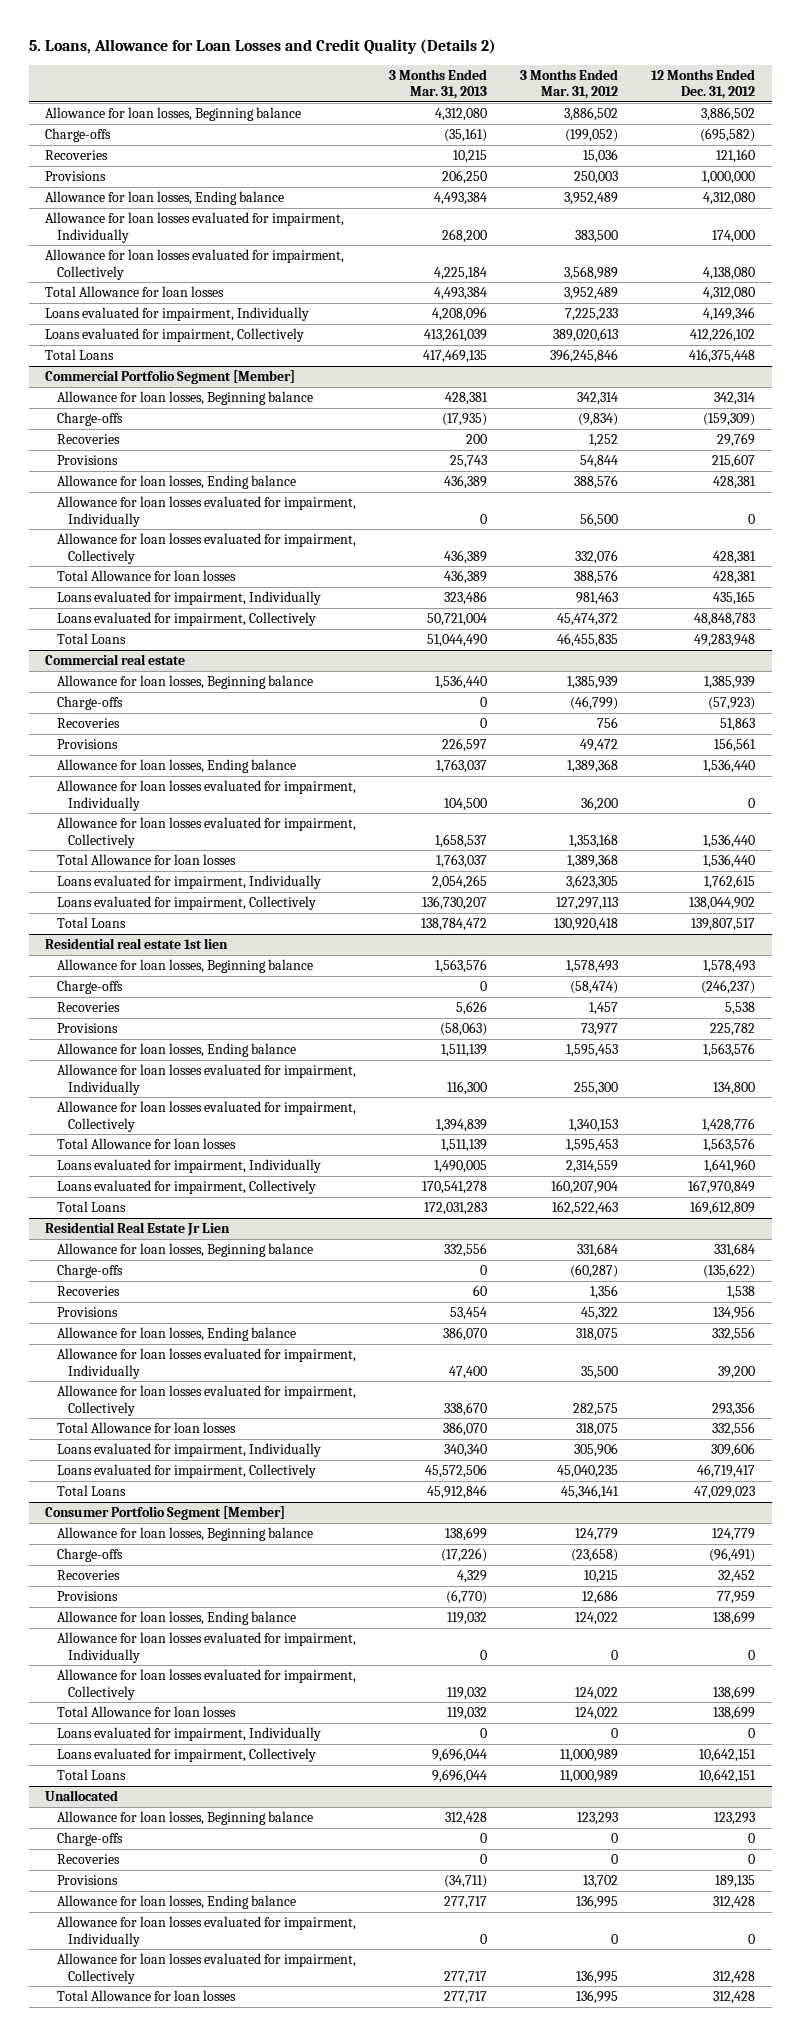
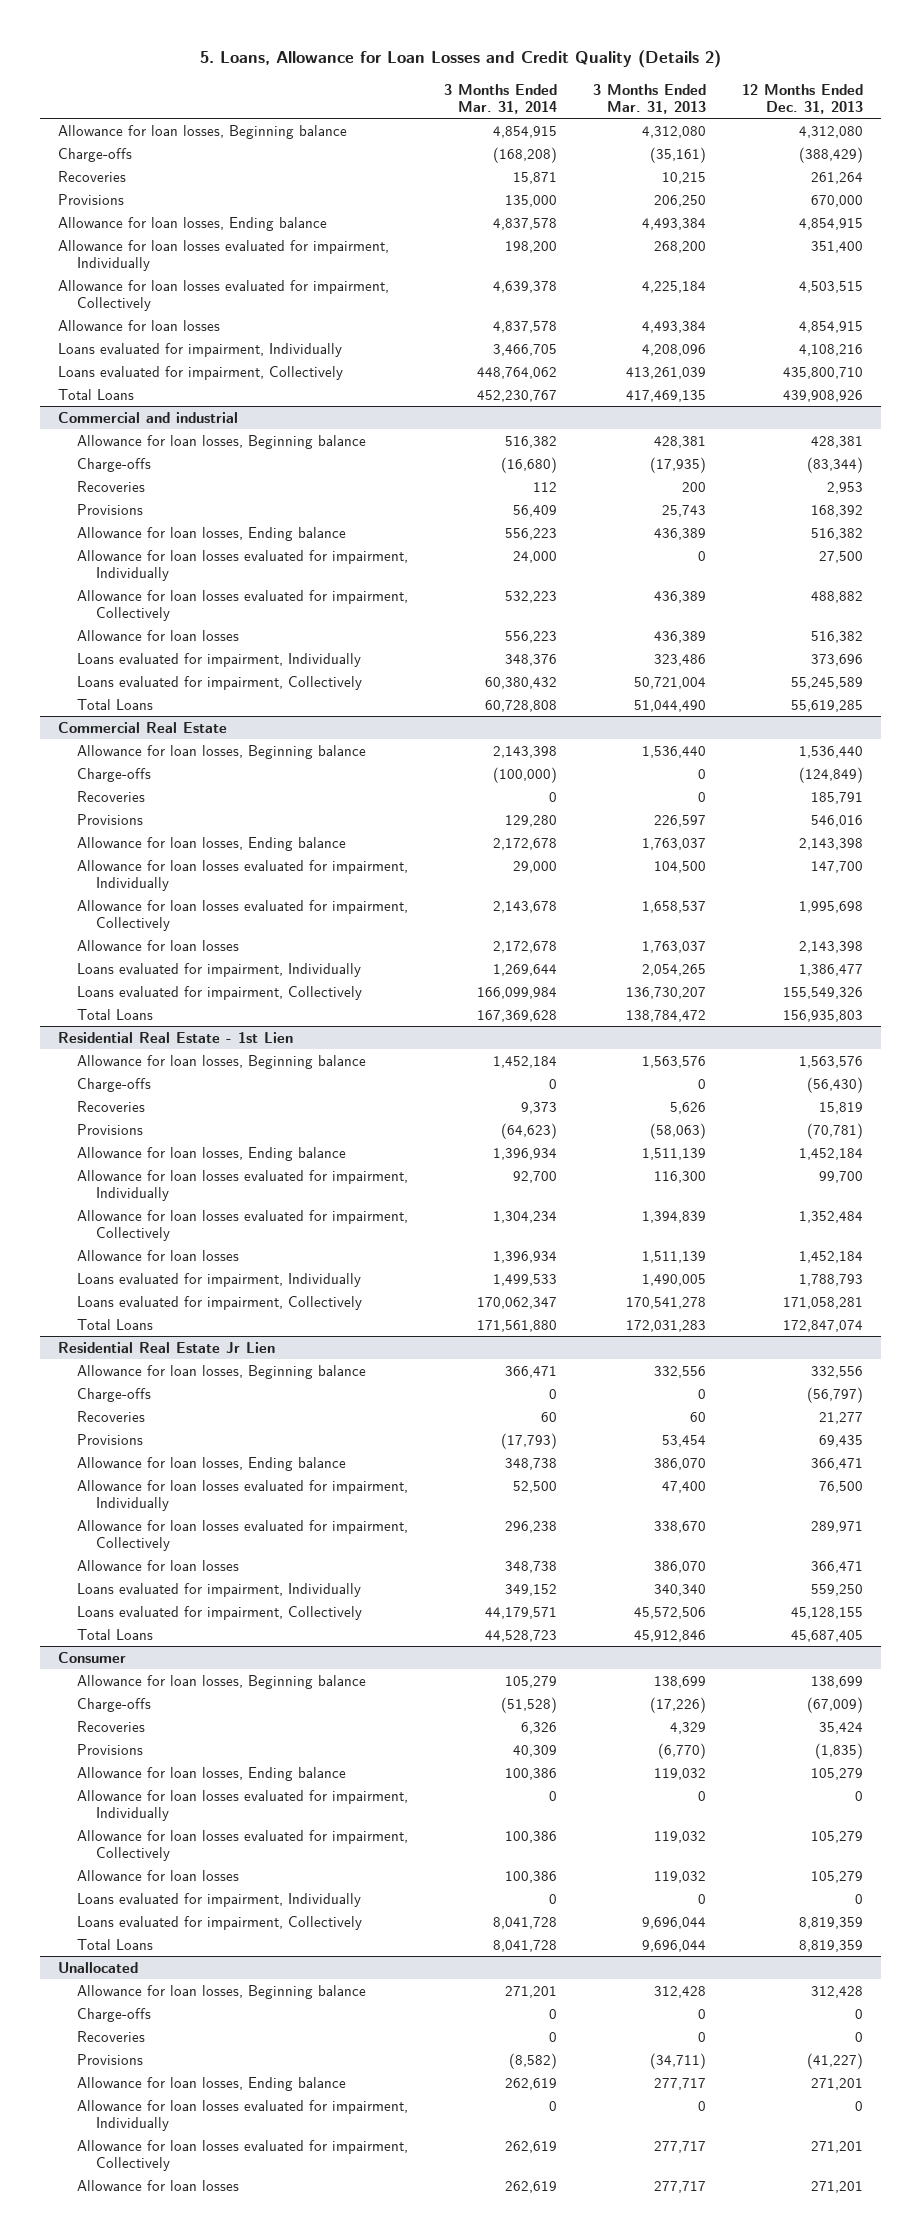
[520,68,619,100] 3 Months Ended Mar. 31, 2012 -> none
[651,68,756,100] 12 Months Ended Dec. 31, 2012 -> none
none -> [444,83,558,114] 3 Months Ended Mar. 31, 2014
none -> [742,83,864,114] 12 Months Ended Dec. 31, 2013
[45,286,225,298] Total Allowance for loan losses -> [58,319,221,331] Allowance for loan losses
[45,370,296,385] Commercial Portfolio Segment [Member] -> none
none -> [58,411,239,423] Commercial and industrial
[56,570,236,582] Total Allowance for loan losses -> [77,629,240,641] Allowance for loan losses
[45,654,186,666] Commercial real estate -> [58,721,228,733] Commercial Real Estate
[56,854,236,866] Total Allowance for loan losses -> [77,939,240,951] Allowance for loan losses
[45,938,229,950] Residential real estate 1st lien -> [58,1031,294,1043] Residential Real Estate - 1st Lien
[56,1138,236,1150] Total Allowance for loan losses -> [77,1249,240,1261] Allowance for loan losses
[56,1422,236,1434] Total Allowance for loan losses -> [77,1559,240,1571] Allowance for loan losses
[45,1506,286,1521] Consumer Portfolio Segment [Member] -> none
none -> [58,1651,127,1663] Consumer
[56,1706,236,1718] Total Allowance for loan losses -> [77,1869,240,1881] Allowance for loan losses
[56,1990,236,2002] Total Allowance for loan losses -> [77,2179,240,2191] Allowance for loan losses

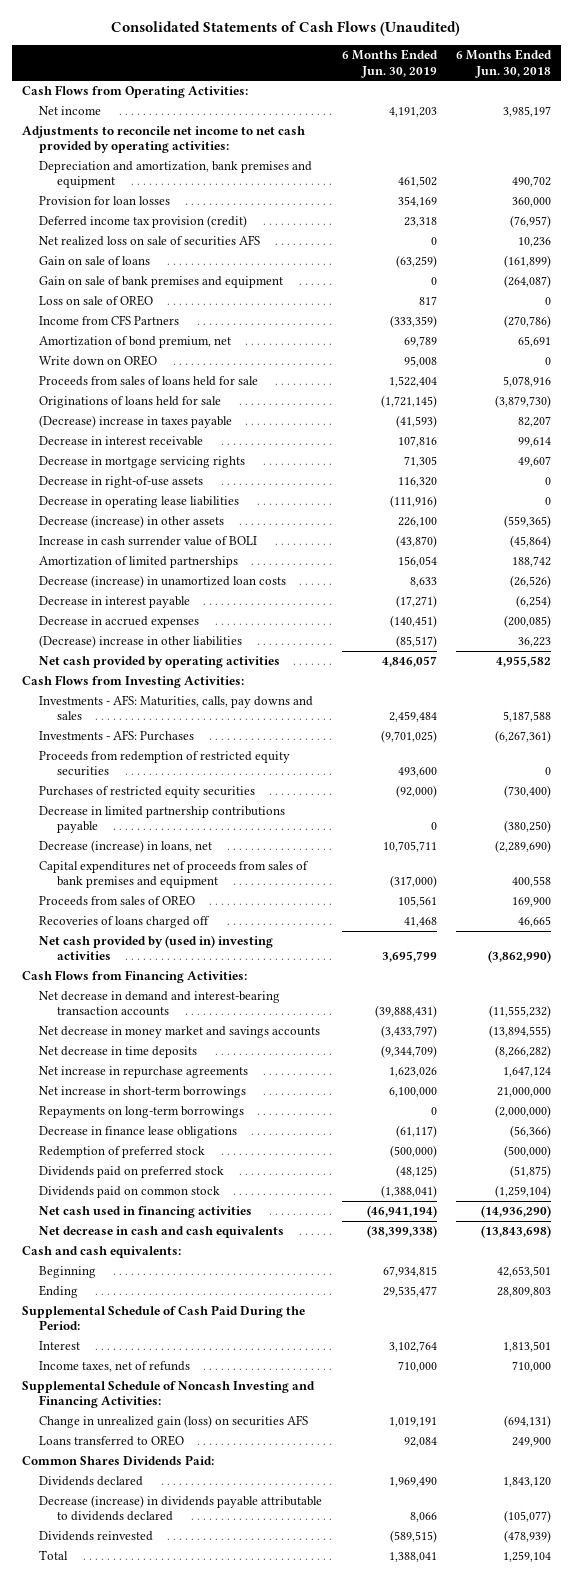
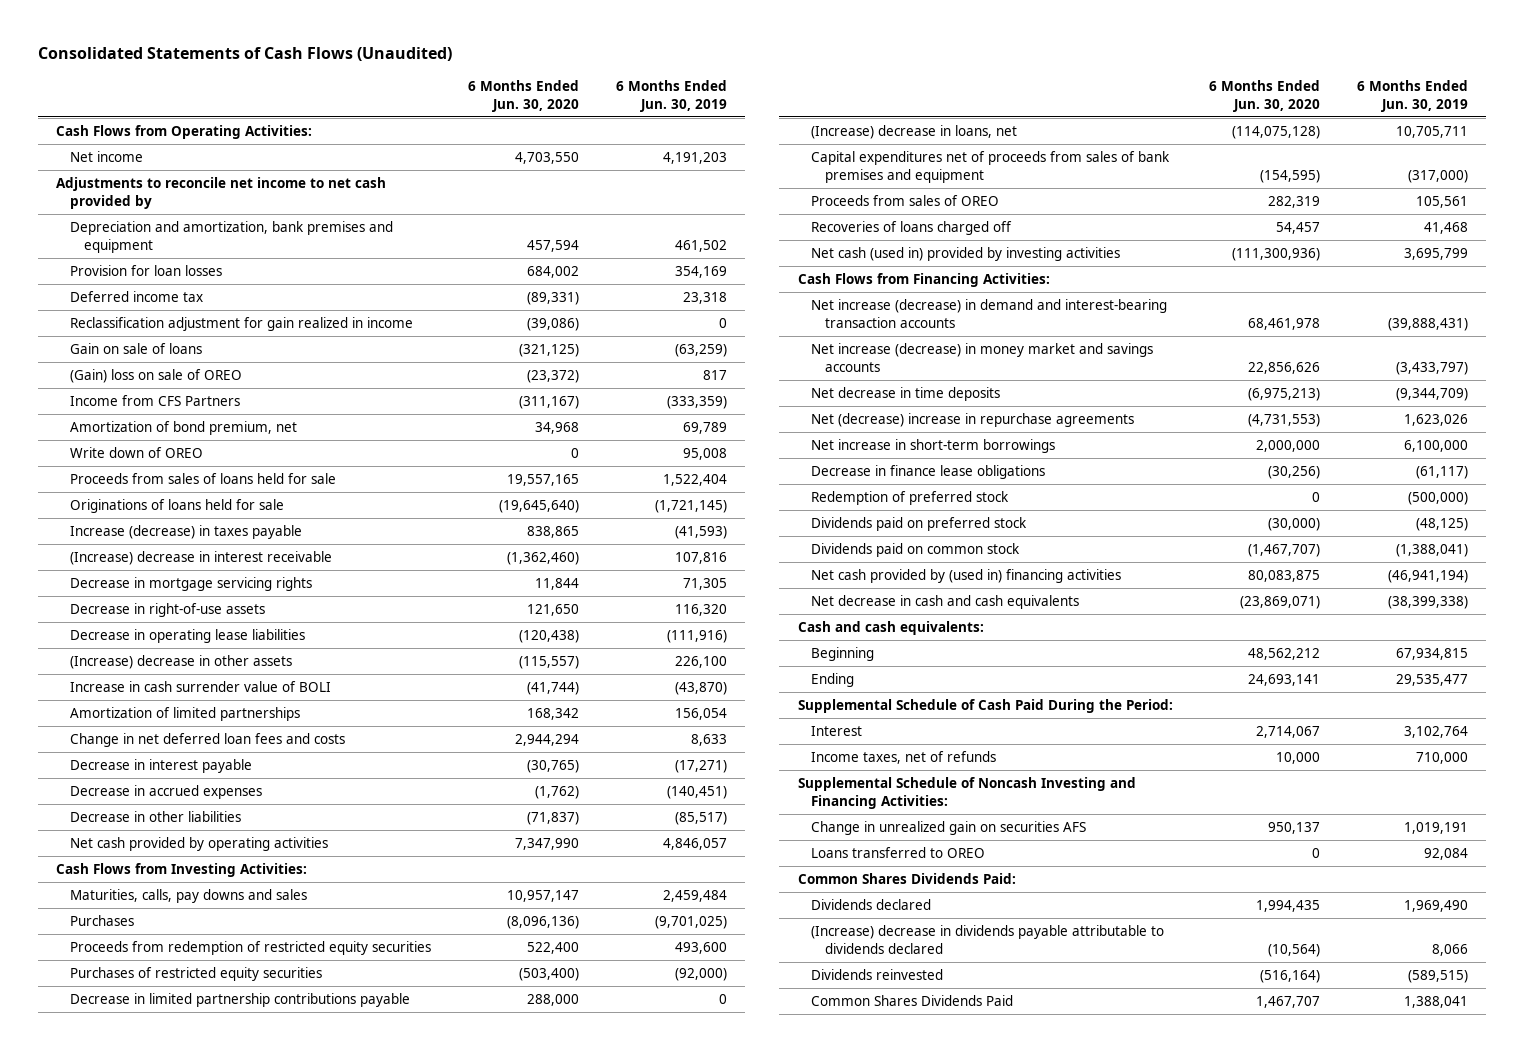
[456,49,553,78] 6 Months Ended Jun. 30, 2018 -> none
none -> [467,79,579,112] 6 Months Ended Jun. 30, 2020
[21,126,305,154] Adjustments to reconcile net income to net cash provided by operating activities: -> [56,177,387,209] Adjustments to reconcile net income to net cash provided by
[39,215,248,229] Deferred income tax provision (credit) -> [69,291,203,303] Deferred income tax
[39,235,261,247] Net realized loss on sale of securities AFS -> [69,317,413,332] Reclassification adjustment for gain realized in income
[39,276,284,289] Gain on sale of bank premises and equipment -> none
[39,295,154,307] Loss on sale of OREO -> [69,369,242,384] (Gain) loss on sale of OREO
[39,355,158,367] Write down on OREO -> [69,447,203,459] Write down of OREO
[39,415,233,429] (Decrease) increase in taxes payable -> [69,525,302,540] Increase (decrease) in taxes payable
[39,436,204,447] Decrease in interest receivable -> [69,551,332,566] (Increase) decrease in interest receivable
[39,515,225,529] Decrease (increase) in other assets -> [69,655,292,670] (Increase) decrease in other assets
[39,575,287,589] Decrease (increase) in unamortized loan costs -> [69,733,345,748] Change in net deferred loan fees and costs
[39,635,243,649] (Decrease) increase in other liabilities -> [69,811,241,823] Decrease in other liabilities
[39,695,314,721] Investments - AFS: Maturities, calls, pay downs and sales -> [69,889,307,904] Maturities, calls, pay downs and sales
[39,730,195,742] Investments - AFS: Purchases -> [69,915,134,927] Purchases
[39,840,213,854] Decrease (increase) in loans, net -> [811,125,1018,140] (Increase) decrease in loans, net
[39,935,274,961] Net cash provided by (used in) investing activities -> [811,247,1121,262] Net cash (used in) provided by investing activities
[39,991,281,1017] Net decrease in demand and interest-bearing transaction accounts -> [811,299,1168,328] Net increase (decrease) in demand and interest-bearing transaction accounts
[39,1026,321,1039] Net decrease in money market and savings accounts -> [811,343,1154,372] Net increase (decrease) in money market and savings accounts
[39,1066,249,1079] Net increase in repurchase agreements -> [811,413,1135,428] Net (decrease) increase in repurchase agreements
[39,1106,245,1119] Repayments on long-term borrowings -> none
[39,1206,253,1219] Net cash used in financing activities -> [811,569,1122,584] Net cash provided by (used in) financing activities
[39,1415,309,1429] Change in unrealized gain (loss) on securities AFS -> [811,821,1087,836] Change in unrealized gain on securities AFS
[39,1495,323,1522] Decrease (increase) in dividends payable attributable to dividends declared -> [811,925,1165,954] (Increase) decrease in dividends payable attributable to dividends declared
[39,1550,69,1561] Total -> [811,995,1014,1007] Common Shares Dividends Paid

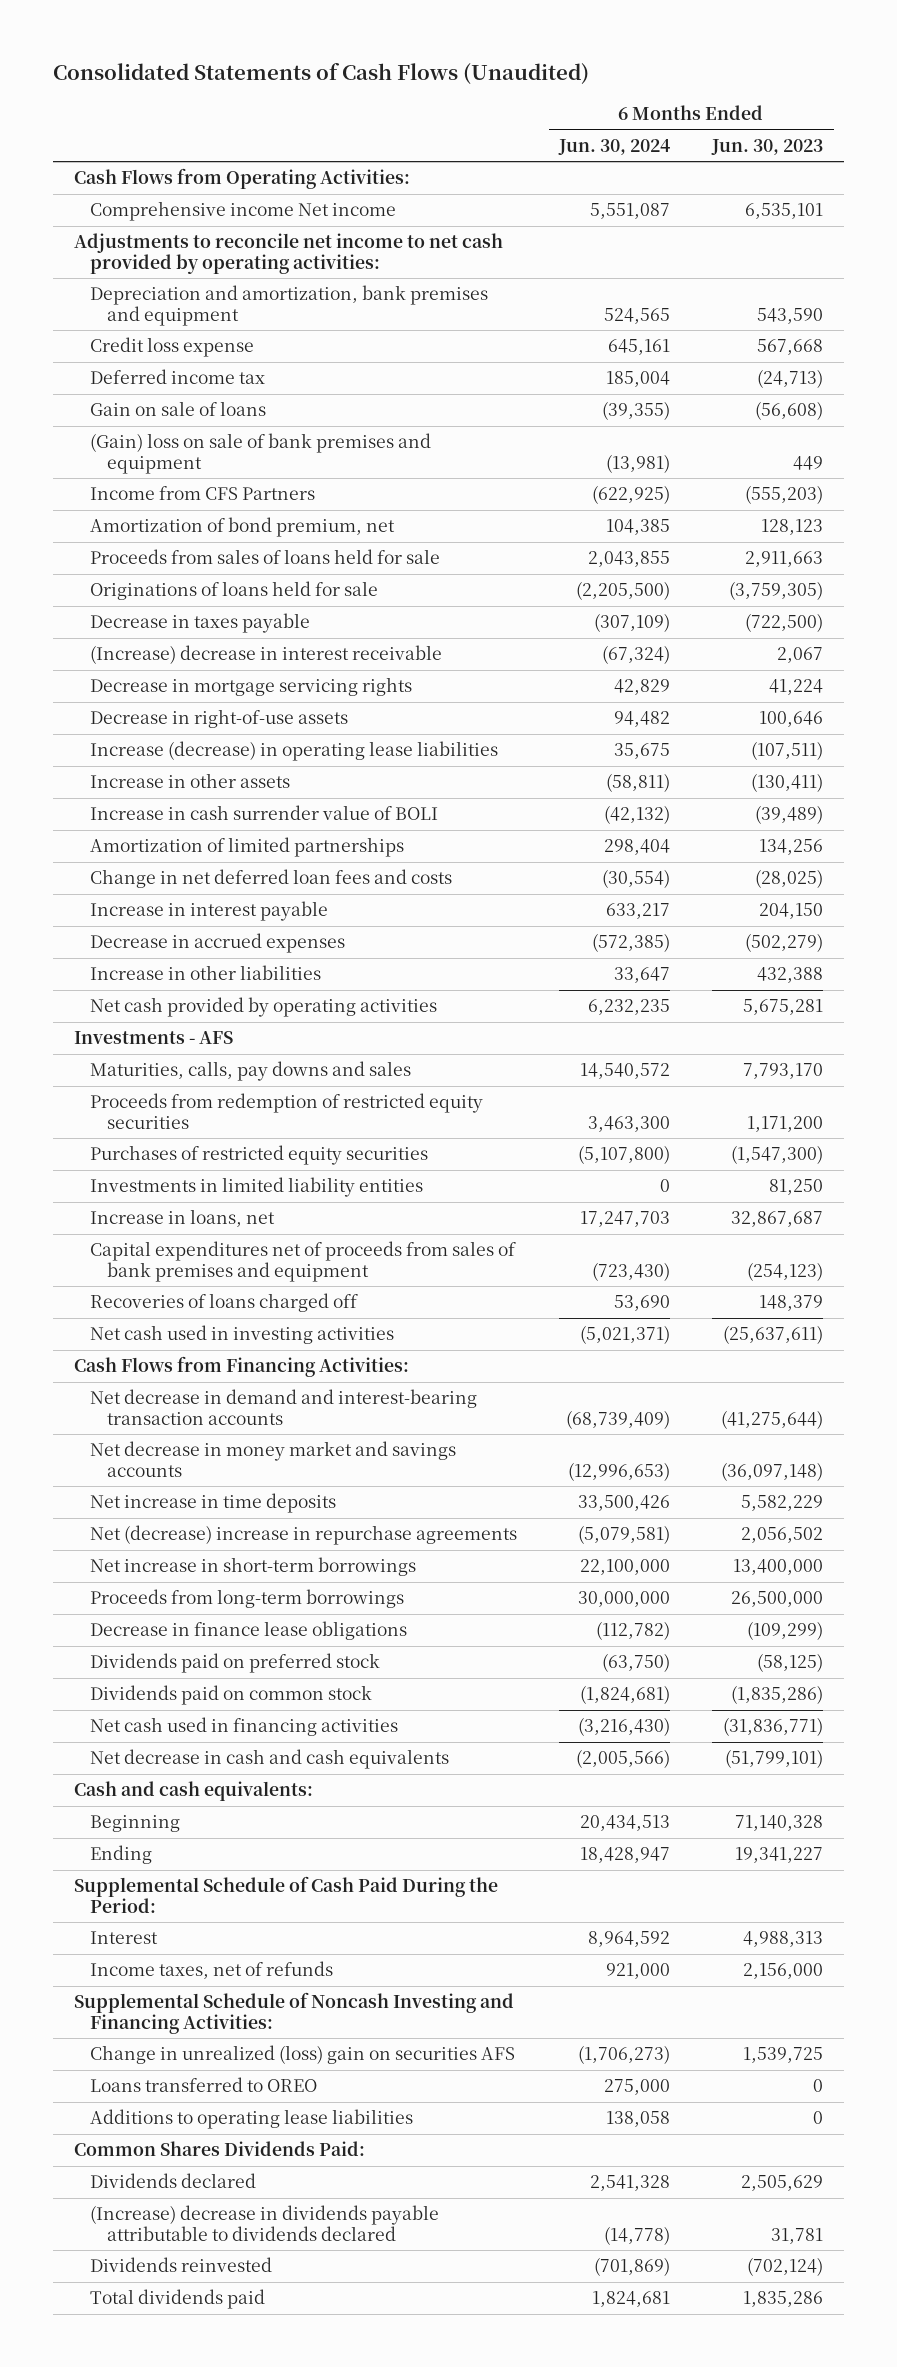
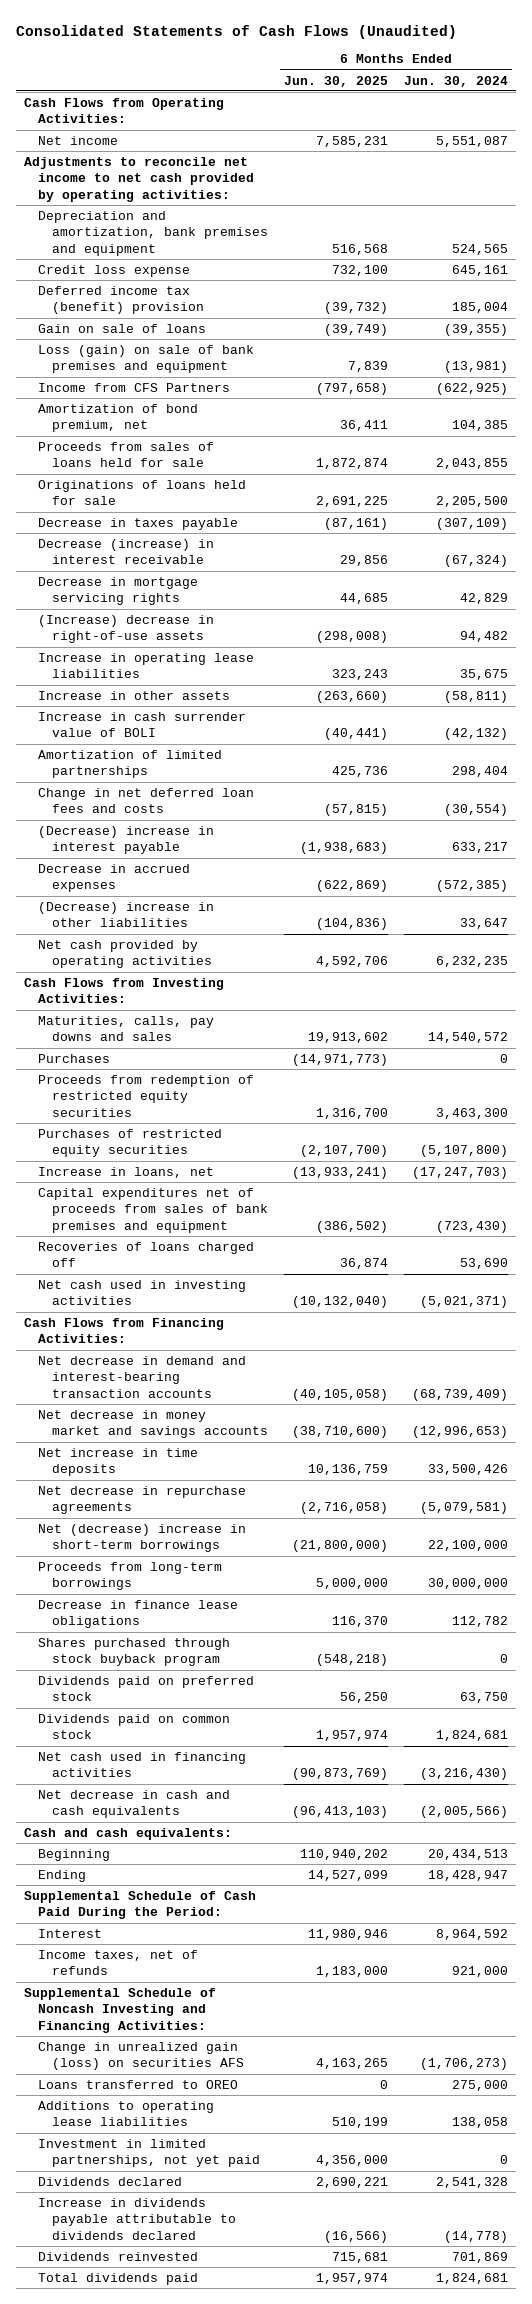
[711,138,824,155] Jun. 30, 2023 -> none
none -> [284,75,389,87] Jun. 30, 2025
[90,201,397,222] Comprehensive income Net income -> [38,135,119,145] Net income
[90,369,266,385] Deferred income tax -> [38,285,205,315] Deferred income tax (benefit) provision
[90,433,432,474] (Gain) loss on sale of bank premises and equipment -> [38,344,255,374] Loss (gain) on sale of bank premises and equipment
[576,581,671,601] (2,205,500) -> [435,496,508,508] 2,205,500
[90,645,443,665] (Increase) decrease in interest receivable -> [38,538,215,565] Decrease (increase) in interest receivable
[90,709,349,729] Decrease in right-of-use assets -> [38,614,215,644] (Increase) decrease in right-of-use assets
[90,741,499,762] Increase (decrease) in operating lease liabilities -> [38,652,255,679] Increase in operating lease liabilities
[90,901,329,922] Increase in interest payable -> [38,825,215,855] (Decrease) increase in interest payable
[90,965,322,981] Increase in other liabilities -> [38,901,215,928] (Decrease) increase in other liabilities
[73,1031,233,1045] Investments - AFS -> none
none -> [23,977,224,1004] Cash Flows from Investing Activities:
none -> [38,1053,111,1063] Purchases
[90,1177,424,1198] Investments in limited liability entities -> none
[580,1211,671,1228] 17,247,703 -> [411,1166,508,1179] (17,247,703)
[90,1525,518,1546] Net (decrease) increase in repurchase agreements -> [38,1485,247,1515] Net decrease in repurchase agreements
[90,1557,417,1577] Net increase in short-term borrowings -> [38,1523,247,1553] Net (decrease) increase in short-term borrowings
[596,1621,671,1641] (112,782) -> [451,1616,508,1628] 112,782
none -> [38,1637,231,1667] Shares purchased through stock buyback program
[602,1653,671,1673] (63,750) -> [459,1692,508,1704] 63,750
[580,1685,671,1705] (1,824,681) -> [435,1730,508,1742] 1,824,681
[90,2045,516,2065] Change in unrealized (loss) gain on securities AFS -> [38,2041,245,2071] Change in unrealized gain (loss) on securities AFS
[73,2141,365,2157] Common Shares Dividends Paid: -> none
none -> [38,2138,261,2168] Investment in limited partnerships, not yet paid
[90,2205,440,2241] (Increase) decrease in dividends payable attributable to dividends declared -> [38,2197,237,2240] Increase in dividends payable attributable to dividends declared
[594,2257,671,2277] (701,869) -> [451,2251,508,2263] 701,869

